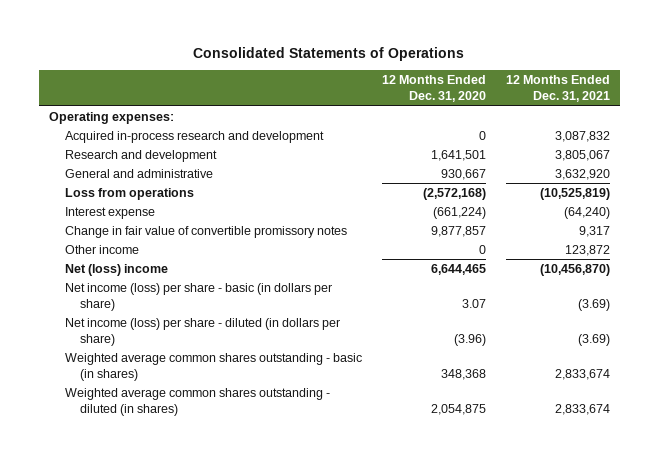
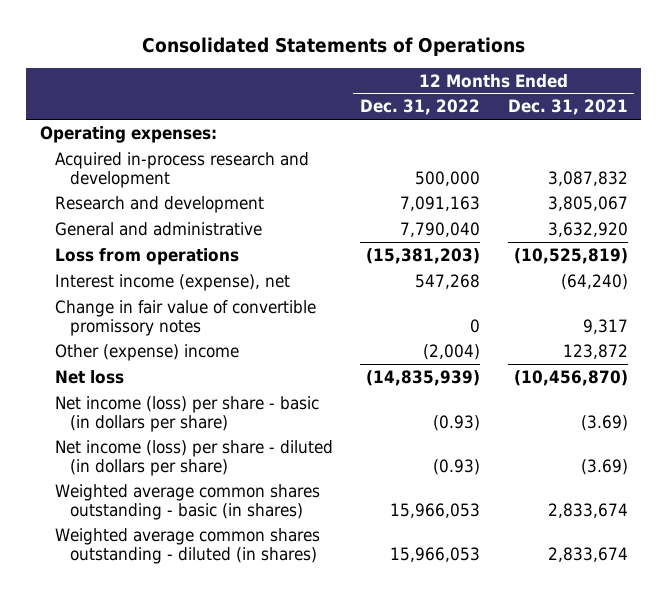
[381,75,486,103] 12 Months Ended Dec. 31, 2020 -> none
none -> [360,99,481,116] Dec. 31, 2022
[64,206,155,219] Interest expense -> [54,273,290,291] Interest income (expense), net
[64,244,139,254] Other income -> [54,343,239,361] Other (expense) income
[64,263,168,276] Net (loss) income -> [54,369,124,384] Net loss

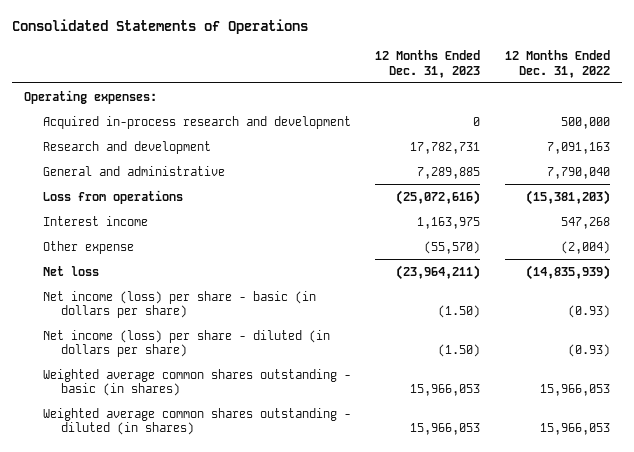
[507,99,628,116] Dec. 31, 2021 -> none
none -> [375,49,481,78] 12 Months Ended Dec. 31, 2023
[54,299,316,336] Change in fair value of convertible promissory notes -> none
[54,273,290,291] Interest income (expense), net -> [42,215,148,226] Interest income
[54,343,239,361] Other (expense) income -> [42,240,134,254] Other expense

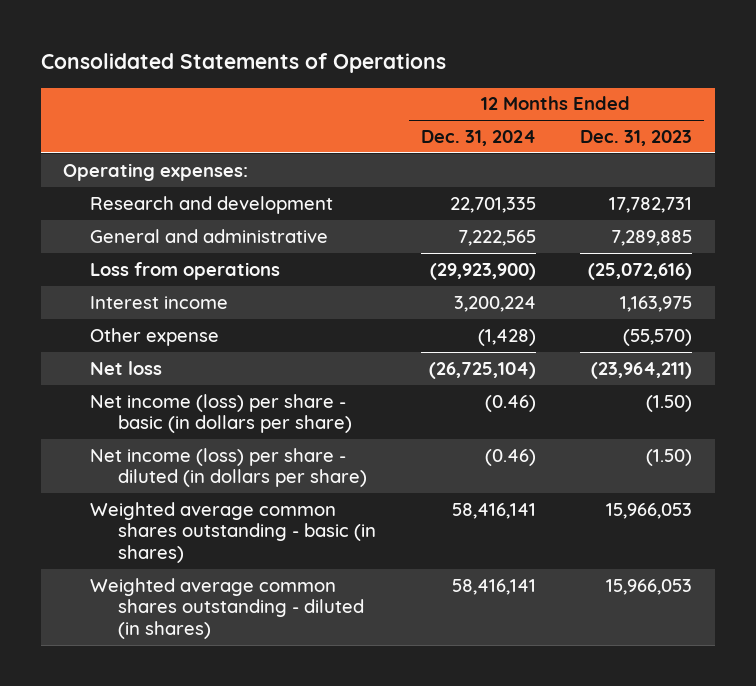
[504,49,610,78] 12 Months Ended Dec. 31, 2022 -> none
none -> [420,130,536,147] Dec. 31, 2024
[42,115,351,129] Acquired in-process research and development -> none

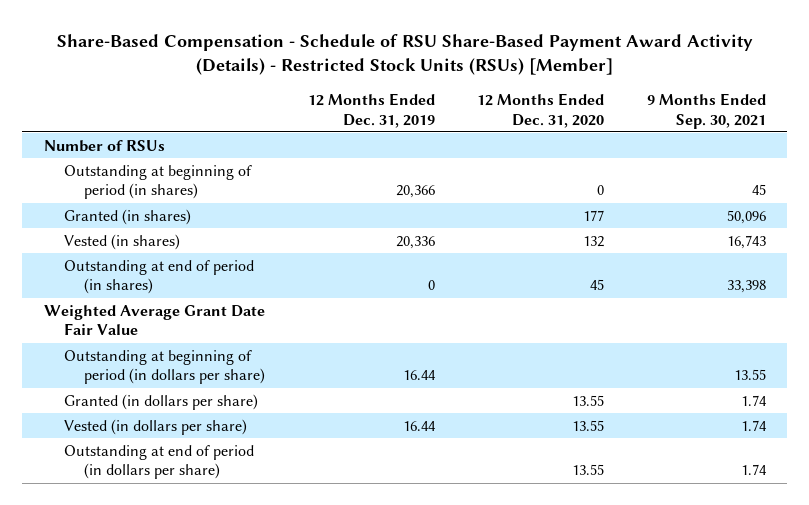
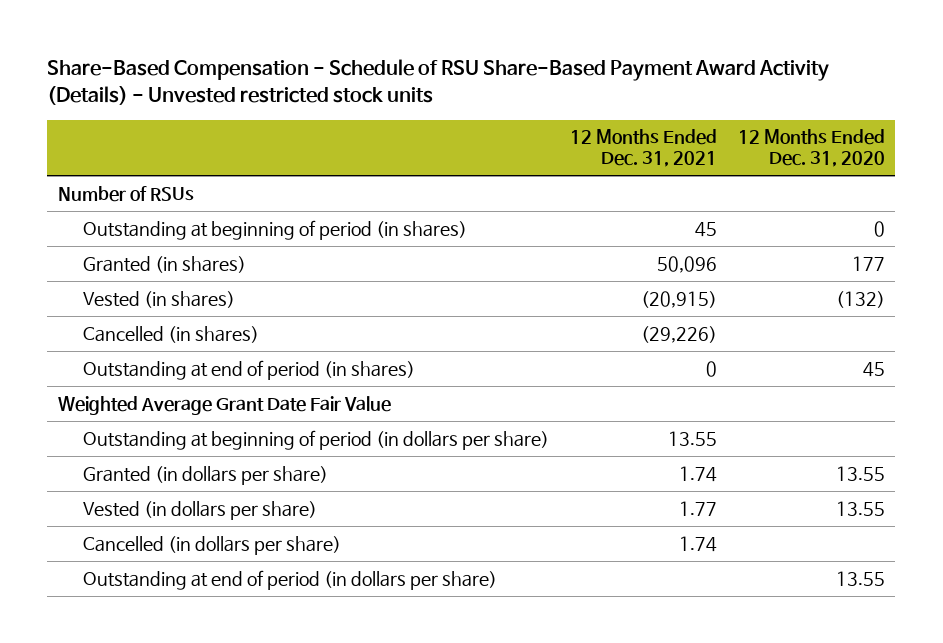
[56,33,753,76] Share-Based Compensation - Schedule of RSU Share-Based Payment Award Activity (Details) - Restricted Stock Units (RSUs) [Member] -> [47,58,830,105] Share-Based Compensation - Schedule of RSU Share-Based Payment Award Activity (Details) - Unvested restricted stock units
[307,92,435,128] 12 Months Ended Dec. 31, 2019 -> none
[646,92,766,129] 9 Months Ended Sep. 30, 2021 -> none
none -> [569,129,717,168] 12 Months Ended Dec. 31, 2021
[583,235,605,247] 132 -> [835,290,885,308] (132)
none -> [83,325,260,343] Cancelled (in shares)
none -> [83,535,342,555] Cancelled (in dollars per share)

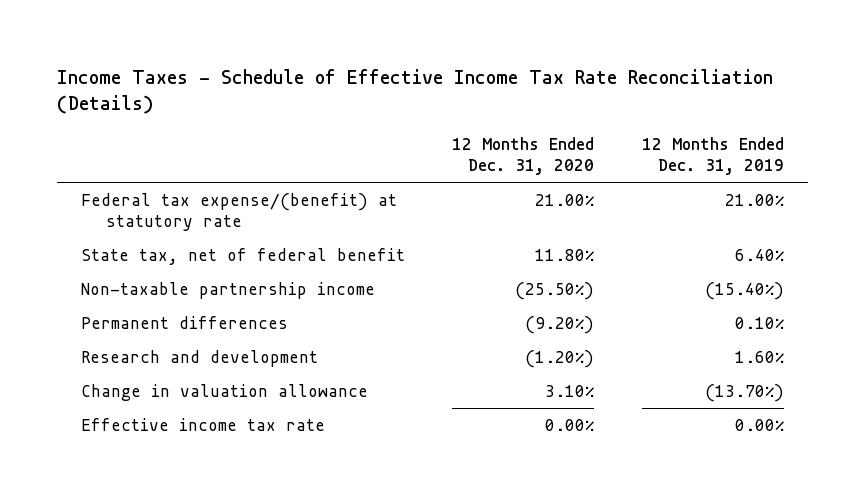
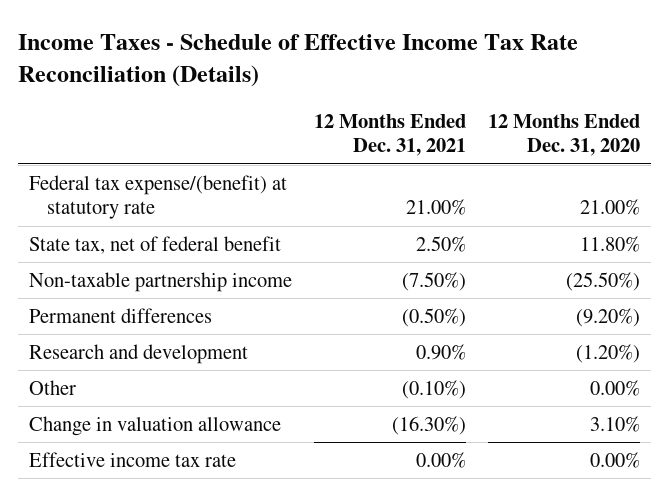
[641,137,784,176] 12 Months Ended Dec. 31, 2019 -> none
none -> [314,113,467,157] 12 Months Ended Dec. 31, 2021
none -> [29,379,77,395] Other

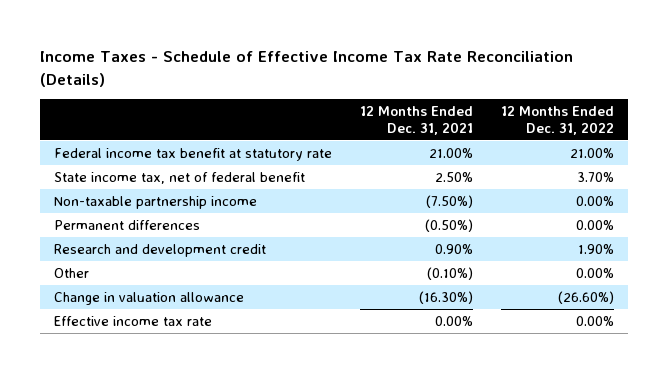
[488,113,641,157] 12 Months Ended Dec. 31, 2020 -> none
none -> [500,105,614,135] 12 Months Ended Dec. 31, 2022
[29,174,288,220] Federal tax expense/(benefit) at statutory rate -> [53,147,332,161] Federal income tax benefit at statutory rate
[29,235,282,254] State tax, net of federal benefit -> [53,171,305,184] State income tax, net of federal benefit
[29,343,249,364] Research and development -> [53,243,266,257] Research and development credit

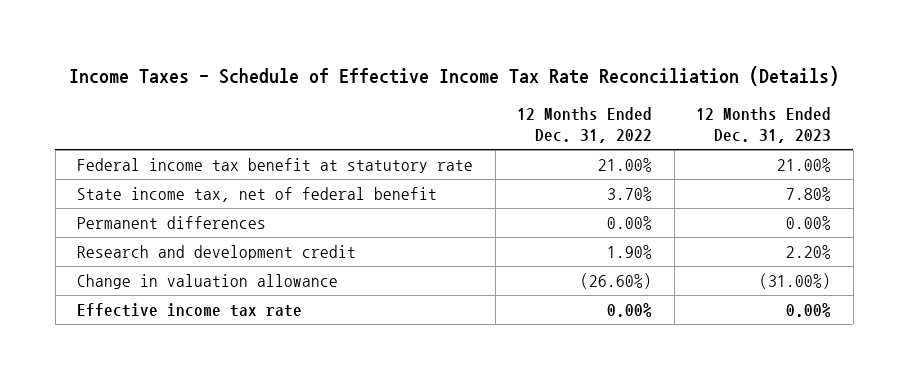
[359,105,473,135] 12 Months Ended Dec. 31, 2021 -> none
none -> [696,106,832,144] 12 Months Ended Dec. 31, 2023
[53,195,257,209] Non-taxable partnership income -> none
[53,267,89,278] Other -> none

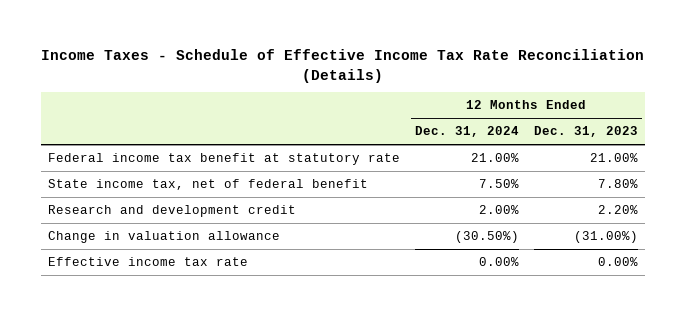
[517,106,653,144] 12 Months Ended Dec. 31, 2022 -> none
none -> [414,126,519,138] Dec. 31, 2024
[77,215,267,229] Permanent differences -> none

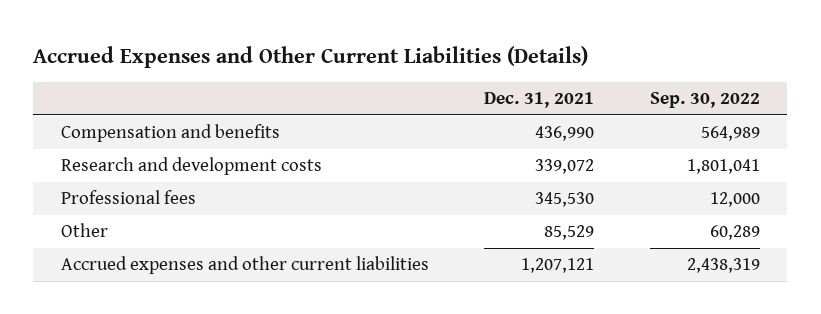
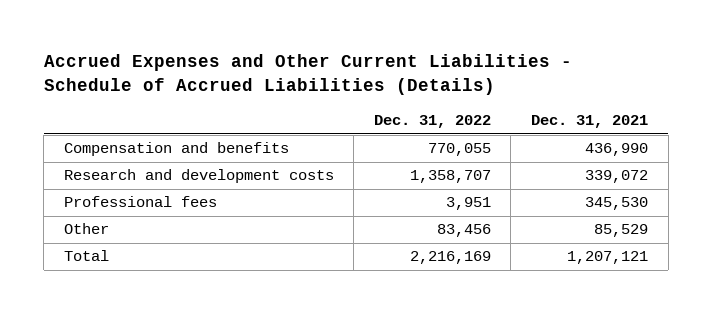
[33,45,589,68] Accrued Expenses and Other Current Liabilities (Details) -> [43,54,572,96] Accrued Expenses and Other Current Liabilities - Schedule of Accrued Liabilities (Details)
[649,92,760,109] Sep. 30, 2022 -> none
none -> [373,115,491,129] Dec. 31, 2022
[60,256,429,275] Accrued expenses and other current liabilities -> [63,250,109,262] Total

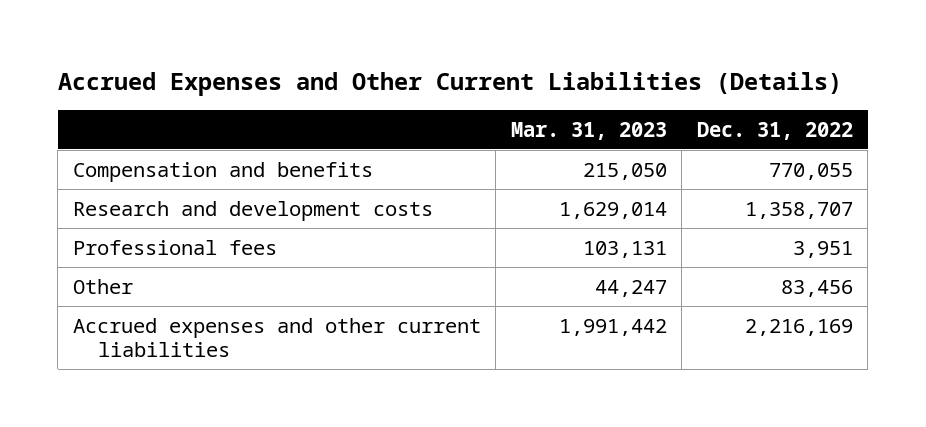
[43,54,572,96] Accrued Expenses and Other Current Liabilities - Schedule of Accrued Liabilities (Details) -> [57,71,842,96] Accrued Expenses and Other Current Liabilities (Details)
[530,115,648,129] Dec. 31, 2021 -> none
none -> [510,122,667,141] Mar. 31, 2023
[63,250,109,262] Total -> [72,317,481,358] Accrued expenses and other current liabilities

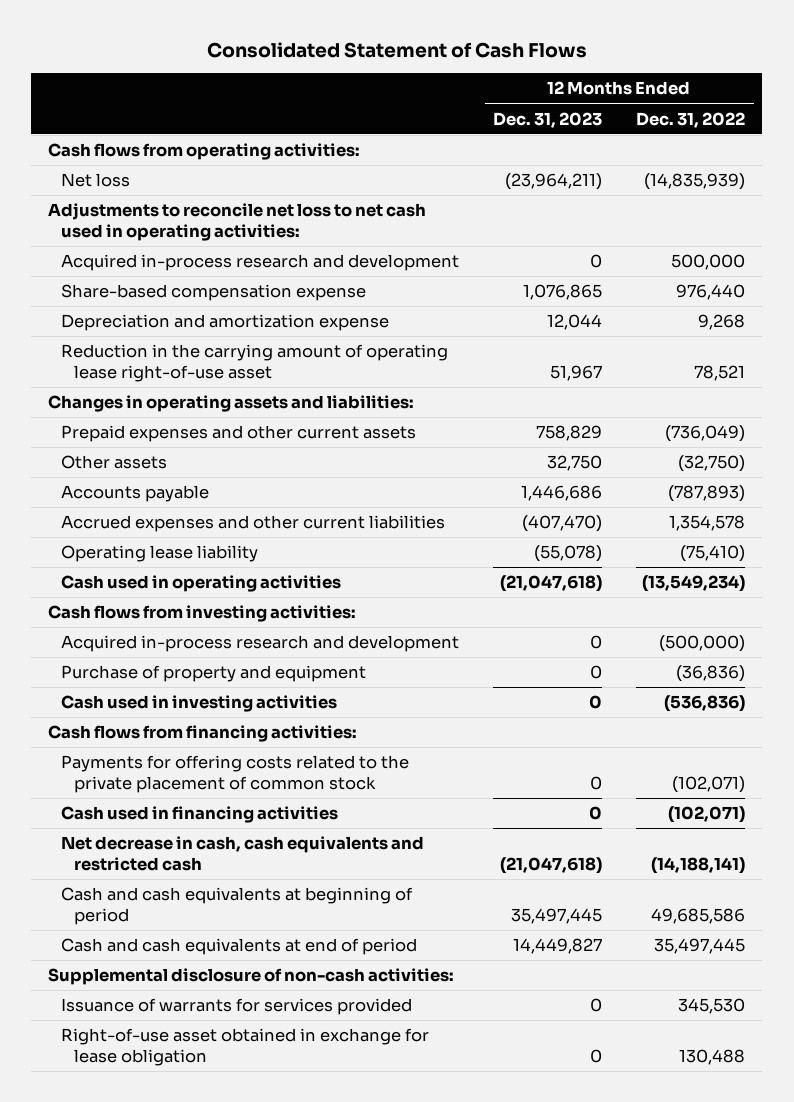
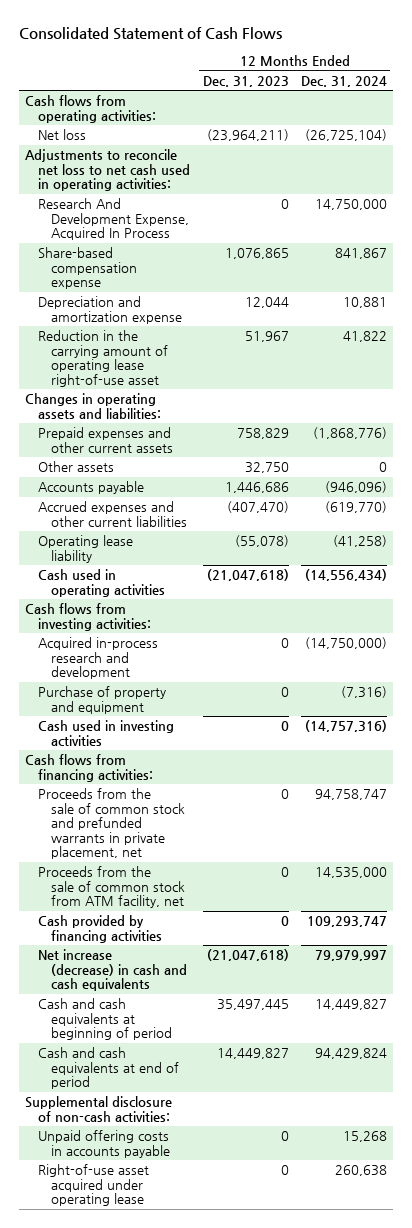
[636,111,746,128] Dec. 31, 2022 -> none
none -> [301,75,388,87] Dec. 31, 2024
[61,254,460,272] Acquired in-process research and development -> [38,198,190,241] Research And Development Expense, Acquired In Process
[61,755,410,794] Payments for offering costs related to the private placement of common stock -> none
none -> [38,788,186,860] Proceeds from the sale of common stock and prefunded warrants in private placement, net
none -> [38,866,186,909] Proceeds from the sale of common stock from ATM facility, net
[61,806,339,824] Cash used in financing activities -> [38,915,163,943] Cash provided by financing activities
[61,836,425,872] Net decrease in cash, cash equivalents and restricted cash -> [38,949,188,992] Net increase (decrease) in cash and cash equivalents
[61,998,413,1016] Issuance of warrants for services provided -> [38,1130,171,1158] Unpaid offering costs in accounts payable
[61,1028,430,1067] Right-of-use asset obtained in exchange for lease obligation -> [38,1164,150,1207] Right-of-use asset acquired under operating lease

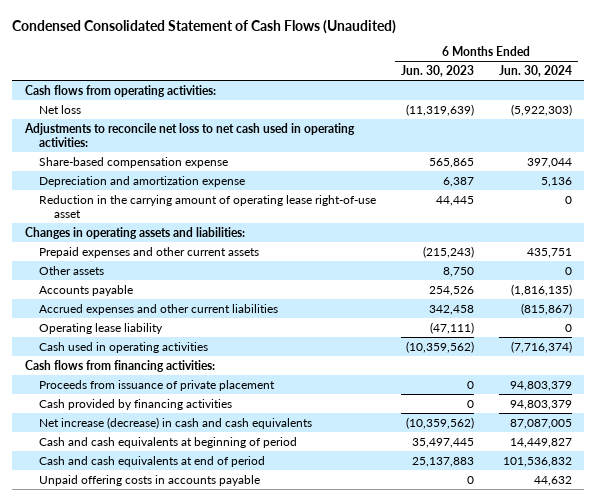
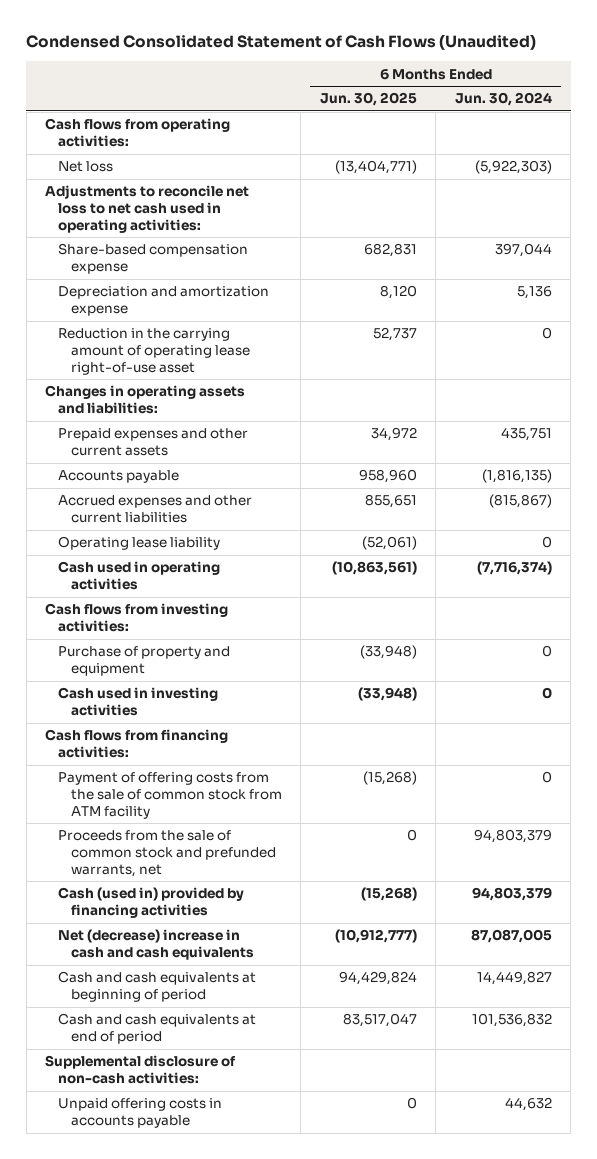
[400,64,474,77] Jun. 30, 2023 -> none
none -> [319,92,417,107] Jun. 30, 2025
[39,265,105,275] Other assets -> none
none -> [45,603,229,633] Cash flows from investing activities:
none -> [58,646,231,677] Purchase of property and equipment
none -> [58,687,219,717] Cash used in investing activities
none -> [58,772,283,819] Payment of offering costs from the sale of common stock from ATM facility
[39,379,276,391] Proceeds from issuance of private placement -> [58,830,277,877] Proceeds from the sale of common stock and prefunded warrants, net
[39,398,233,410] Cash provided by financing activities -> [58,887,245,919] Cash (used in) provided by financing activities
[39,416,313,429] Net increase (decrease) in cash and cash equivalents -> [58,929,255,961] Net (decrease) increase in cash and cash equivalents
none -> [45,1055,237,1085] Supplemental disclosure of non-cash activities:

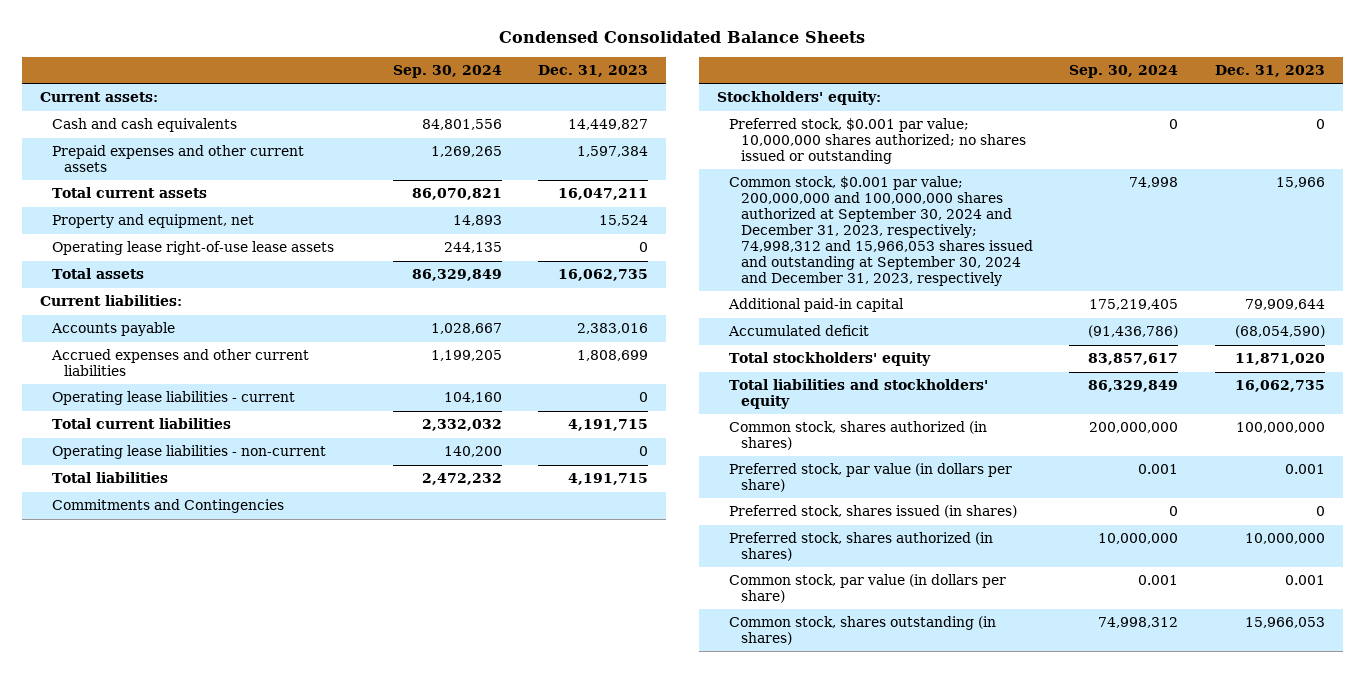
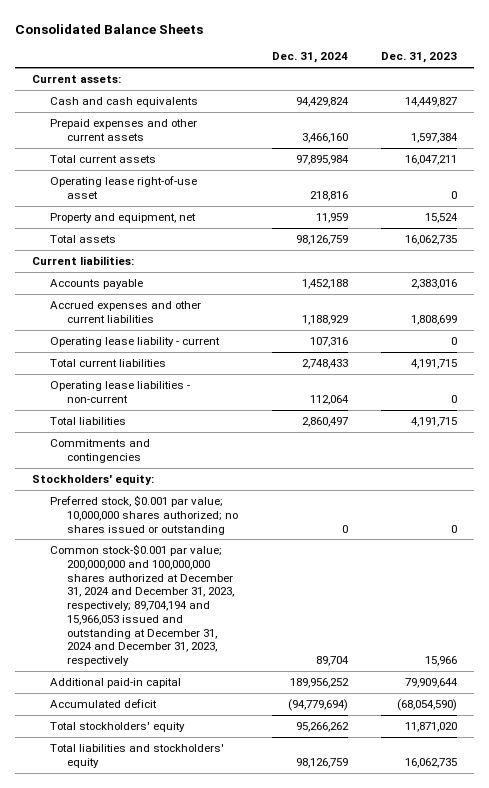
[499,31,866,44] Condensed Consolidated Balance Sheets -> [15,23,204,34] Consolidated Balance Sheets
[392,64,502,78] Sep. 30, 2024 -> none
none -> [271,52,348,64] Dec. 31, 2024
none -> [49,176,197,199] Operating lease right-of-use asset
[52,241,335,256] Operating lease right-of-use lease assets -> none
[52,391,296,406] Operating lease liabilities - current -> [49,337,220,348] Operating lease liability - current
[52,499,285,514] Commitments and Contingencies -> [49,439,150,463] Commitments and contingencies
[729,176,1034,286] Common stock, $0.001 par value; 200,000,000 and 100,000,000 shares authorized at September 30, 2024 and December 31, 2023, respectively; 74,998,312 and 15,966,053 shares issued and outstanding at September 30, 2024 and December 31, 2023, respectively -> [49,544,235,667] Common stock-$0.001 par value; 200,000,000 and 100,000,000 shares authorized at December 31, 2024 and December 31, 2023, respectively; 89,704,194 and 15,966,053 issued and outstanding at December 31, 2024 and December 31, 2023, respectively
[729,421,988,451] Common stock, shares authorized (in shares) -> none
[729,463,1013,493] Preferred stock, par value (in dollars per share) -> none
[729,505,1018,519] Preferred stock, shares issued (in shares) -> none
[729,532,994,562] Preferred stock, shares authorized (in shares) -> none
[729,574,1007,604] Common stock, par value (in dollars per share) -> none
[729,616,997,646] Common stock, shares outstanding (in shares) -> none

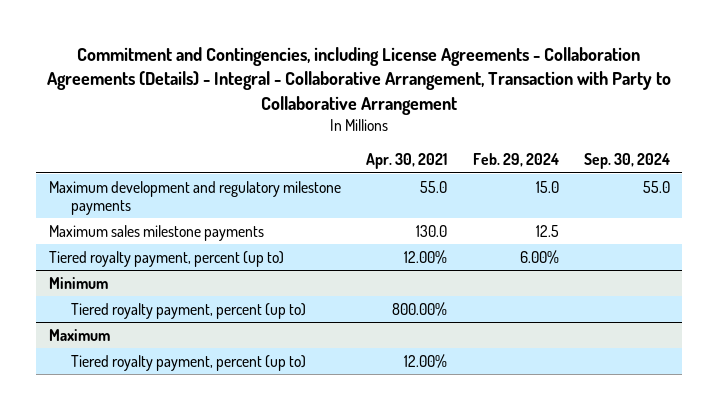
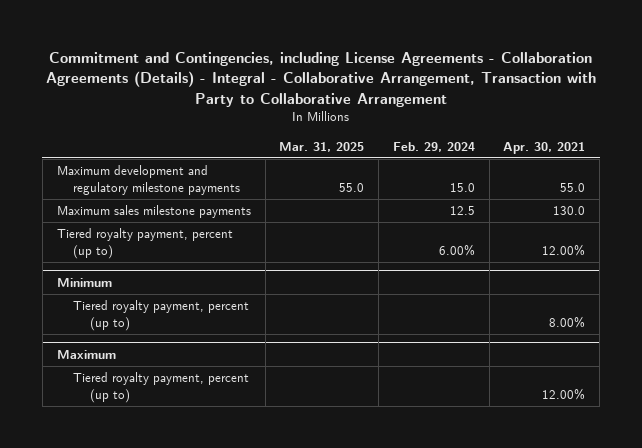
[583,153,670,170] Sep. 30, 2024 -> none
none -> [279,141,365,152] Mar. 31, 2025
[392,301,448,316] 800.00% -> [549,316,586,329] 8.00%

